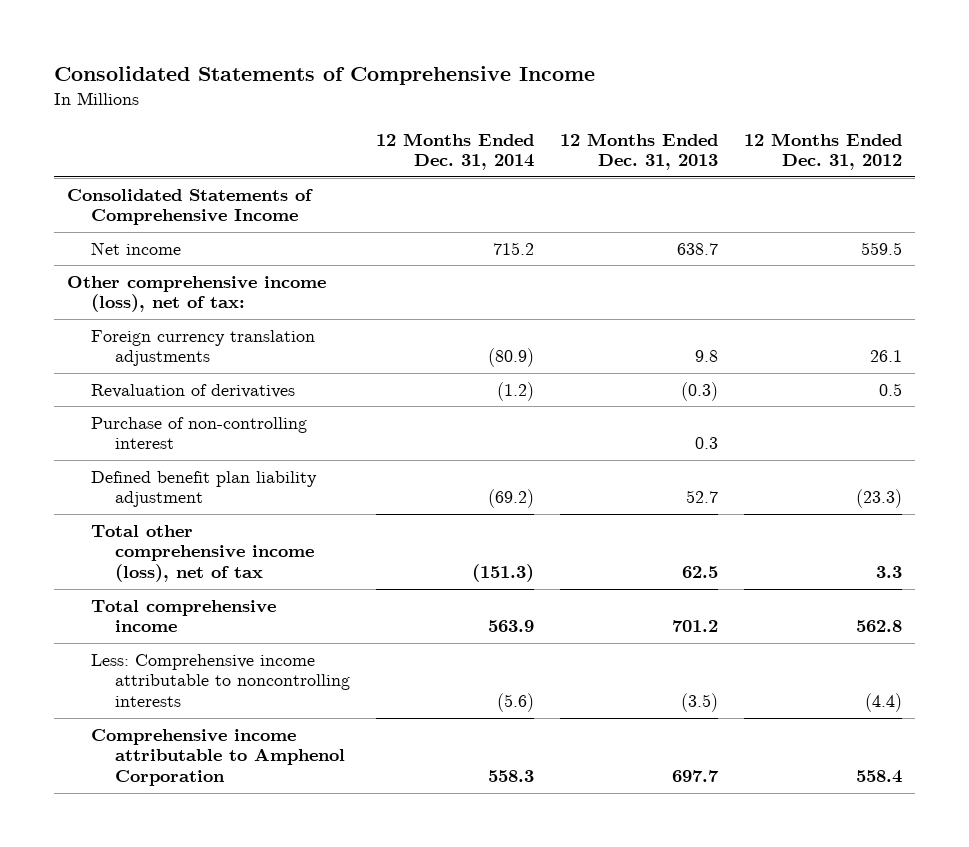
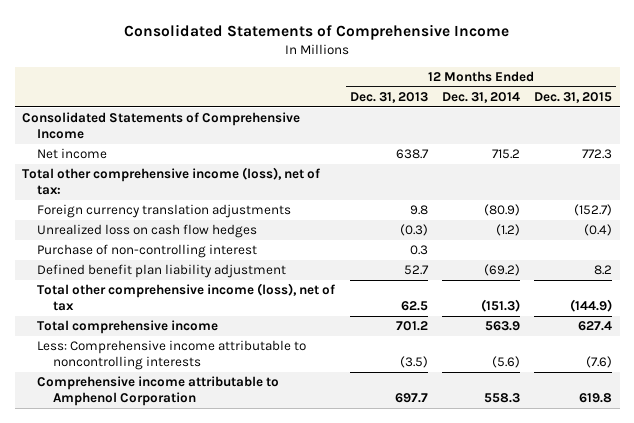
[743,132,902,171] 12 Months Ended Dec. 31, 2012 -> none
none -> [534,91,613,103] Dec. 31, 2015
[66,275,326,313] Other comprehensive income (loss), net of tax: -> [22,167,321,195] Total other comprehensive income (loss), net of tax:
[91,383,296,398] Revaluation of derivatives -> [37,224,258,239] Unrealized loss on cash flow hedges

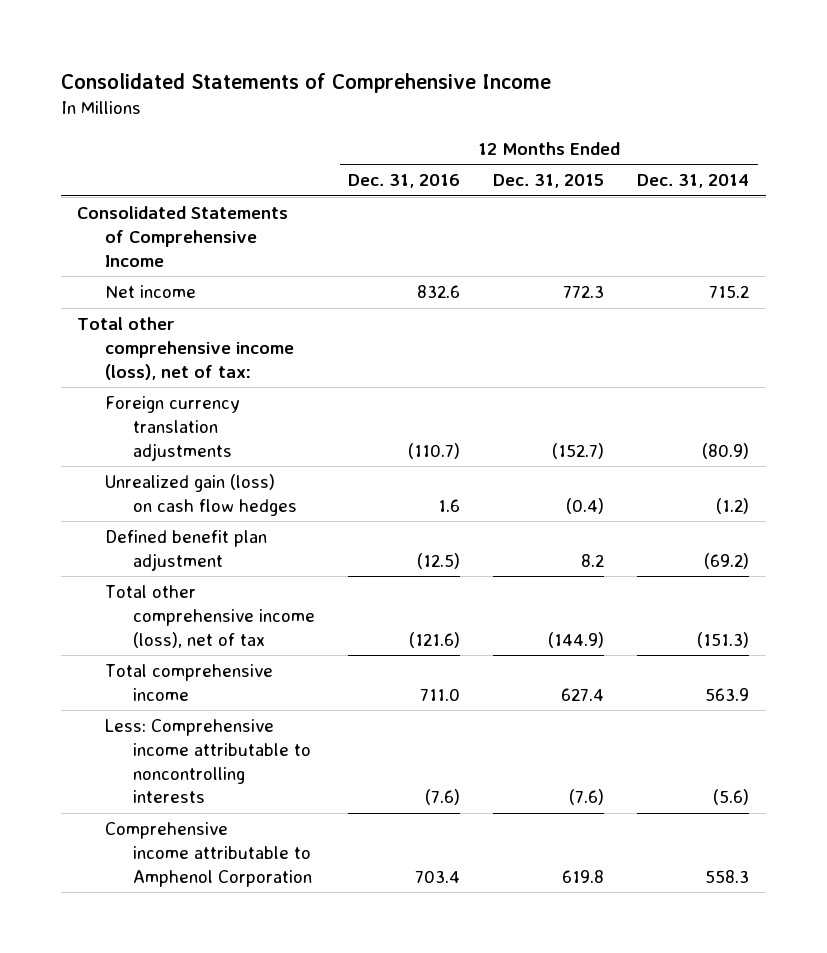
[349,91,428,103] Dec. 31, 2013 -> none
none -> [348,174,461,189] Dec. 31, 2016
[37,244,258,259] Purchase of non-controlling interest -> none
[37,224,258,239] Unrealized loss on cash flow hedges -> [105,473,298,516] Unrealized gain (loss) on cash flow hedges
[37,264,287,279] Defined benefit plan liability adjustment -> [105,529,268,571] Defined benefit plan adjustment

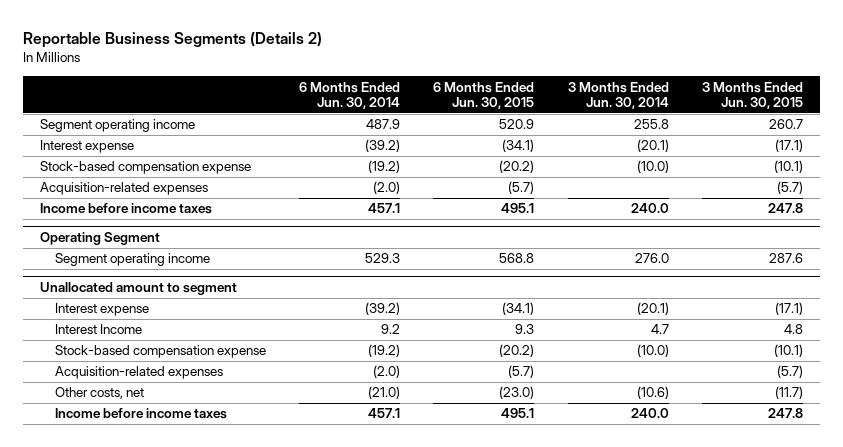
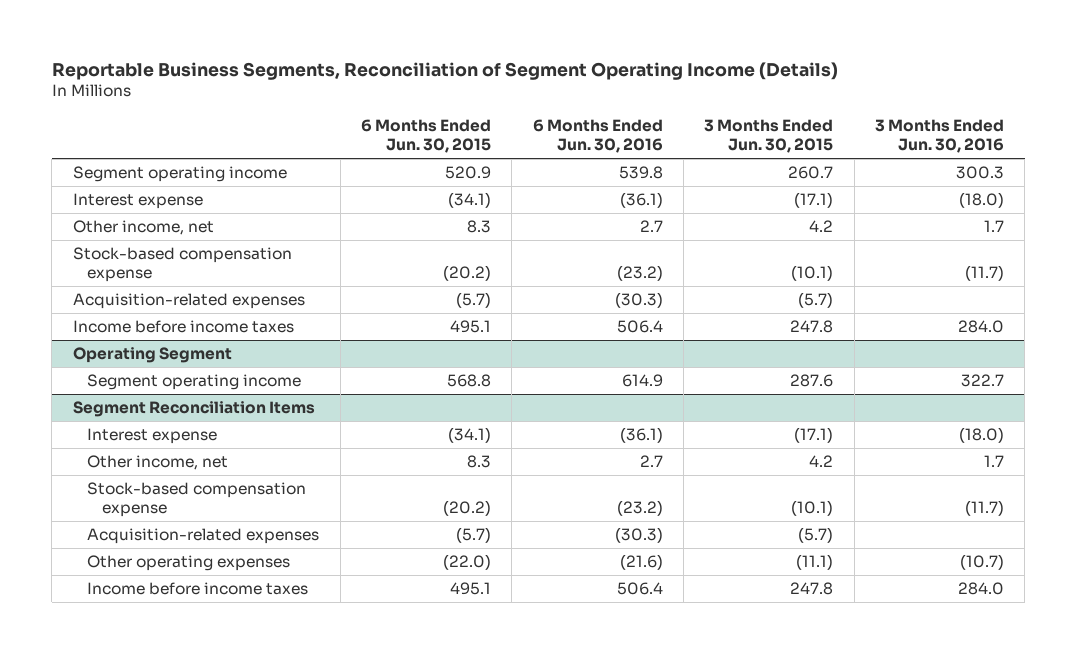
[22,32,322,49] Reportable Business Segments (Details 2) -> [51,61,838,80] Reportable Business Segments, Reconciliation of Segment Operating Income (Details)
[298,81,400,110] 6 Months Ended Jun. 30, 2014 -> none
[567,81,669,110] 3 Months Ended Jun. 30, 2014 -> none
none -> [532,119,663,154] 6 Months Ended Jun. 30, 2016
none -> [875,119,1005,154] 3 Months Ended Jun. 30, 2016
none -> [72,220,214,236] Other income, net
[39,282,237,296] Unallocated amount to segment -> [72,401,315,418] Segment Reconciliation Items
[54,324,142,335] Interest Income -> none
none -> [87,455,229,471] Other income, net
[54,387,144,400] Other costs, net -> [87,555,291,572] Other operating expenses
[499,386,535,400] (23.0) -> [442,554,491,571] (22.0)
[775,386,804,400] (11.7) -> [796,554,834,571] (11.1)

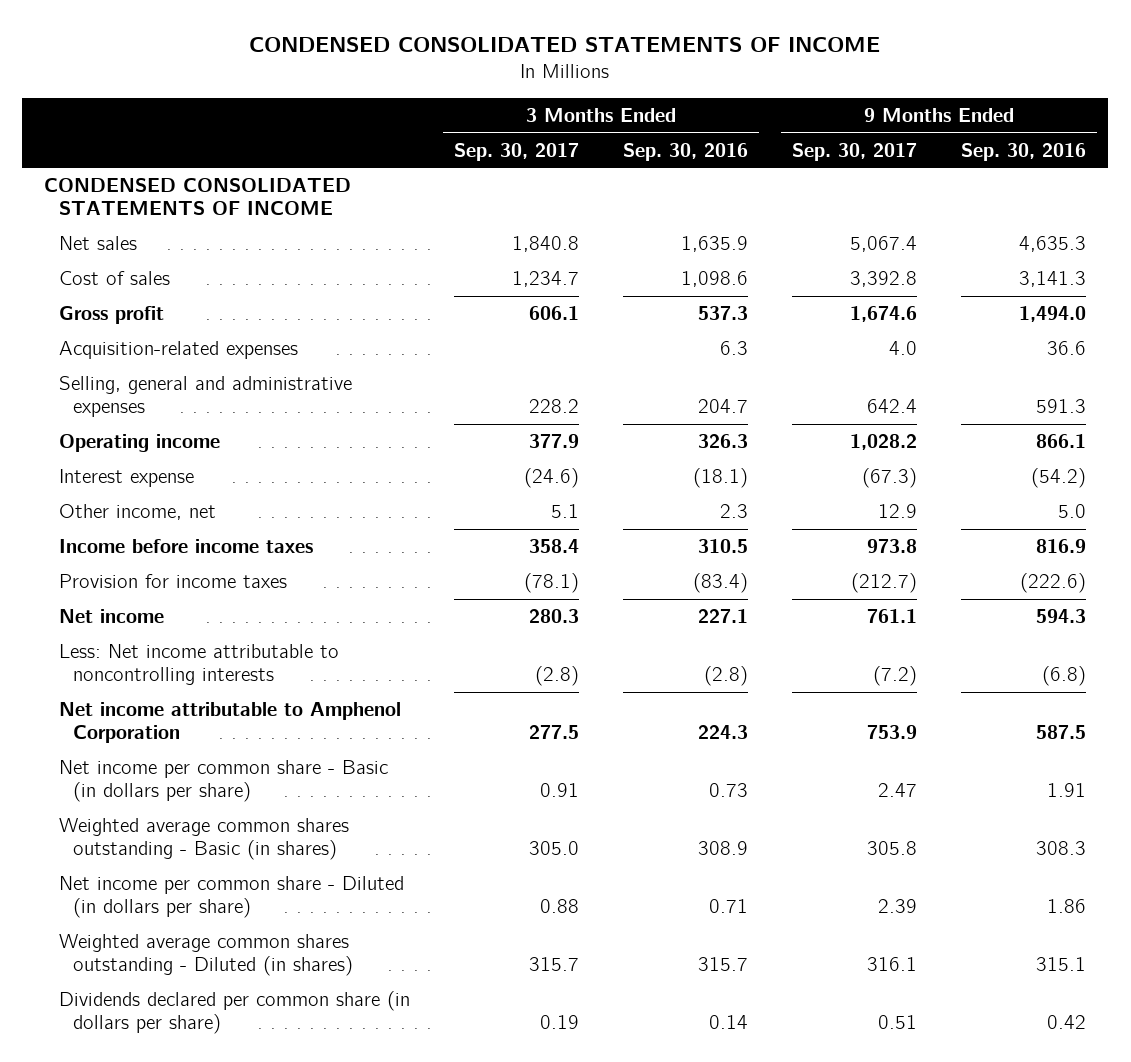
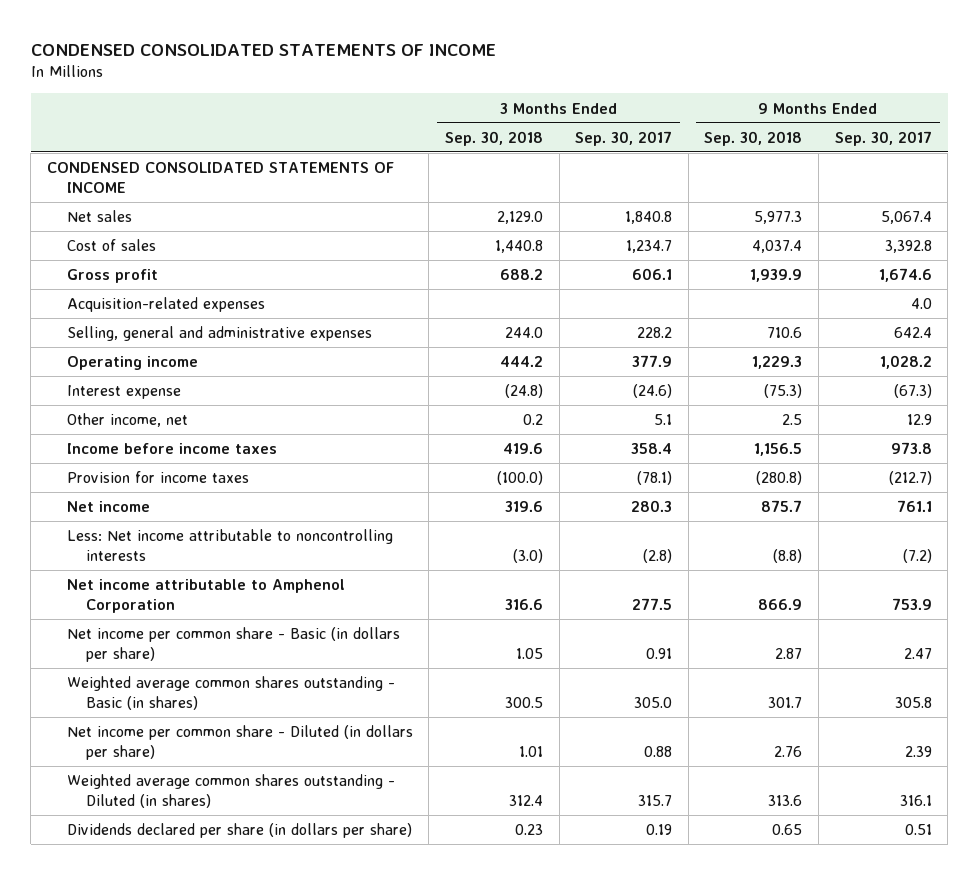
[622,142,748,161] Sep. 30, 2016 -> none
[961,142,1087,161] Sep. 30, 2016 -> none
none -> [444,130,543,146] Sep. 30, 2018
none -> [704,130,803,146] Sep. 30, 2018
[58,991,410,1035] Dividends declared per common share (in dollars per share) -> [66,823,412,839] Dividends declared per share (in dollars per share)

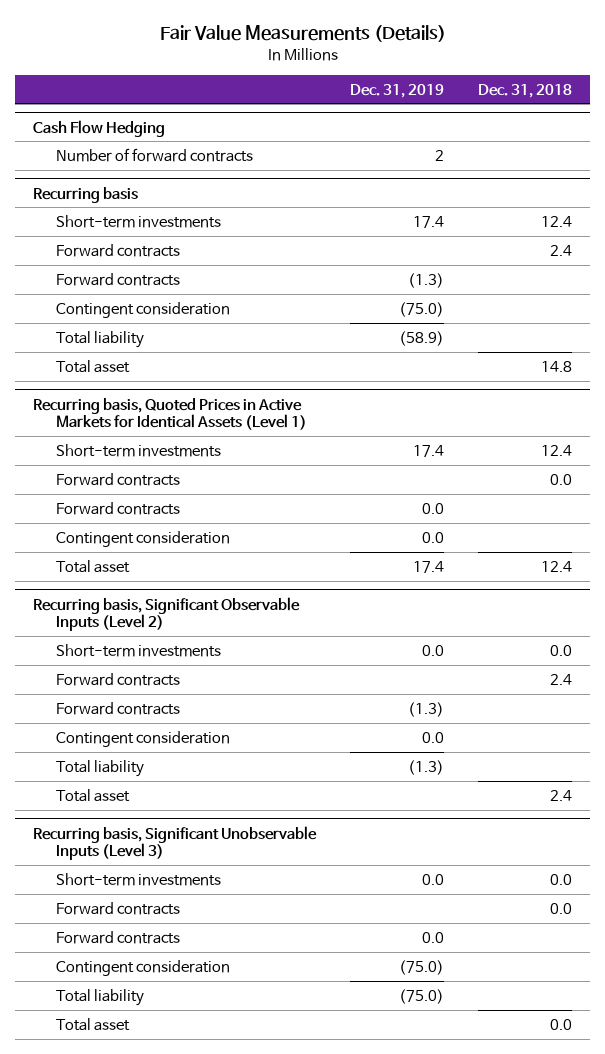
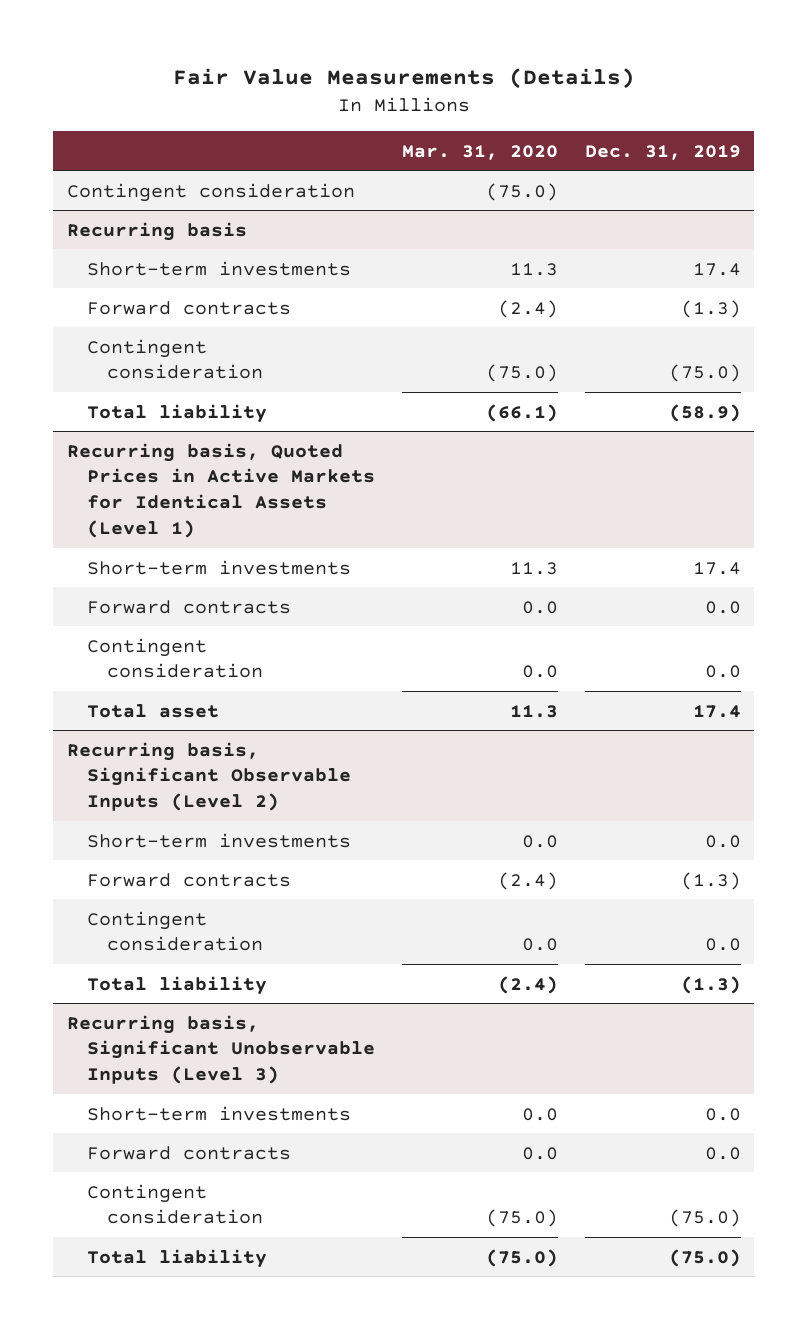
[478,83,573,98] Dec. 31, 2018 -> none
none -> [402,144,559,160] Mar. 31, 2020
[32,119,165,137] Cash Flow Hedging -> none
[56,147,254,162] Number of forward contracts -> none
none -> [66,182,355,202] Contingent consideration
[56,243,181,257] Forward contracts -> none
[56,359,131,373] Total asset -> none
[56,472,181,486] Forward contracts -> none
[56,672,181,686] Forward contracts -> none
[56,788,131,802] Total asset -> none
[56,901,181,915] Forward contracts -> none
[56,1017,131,1031] Total asset -> none

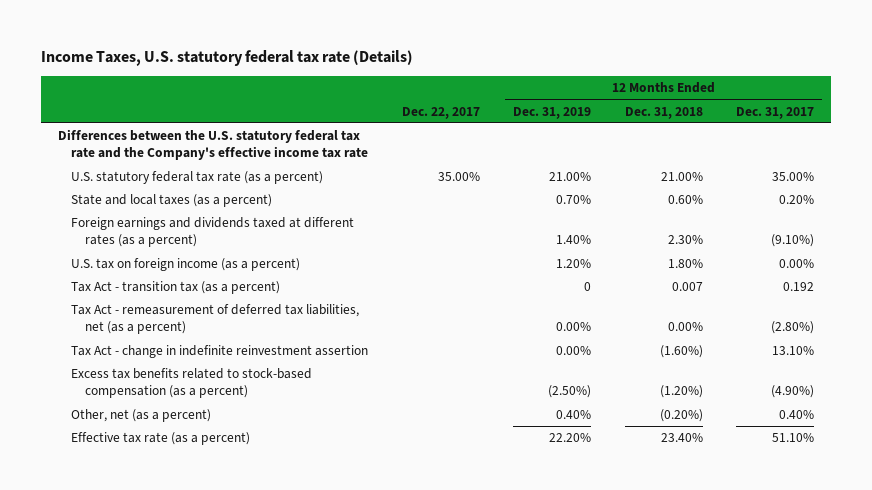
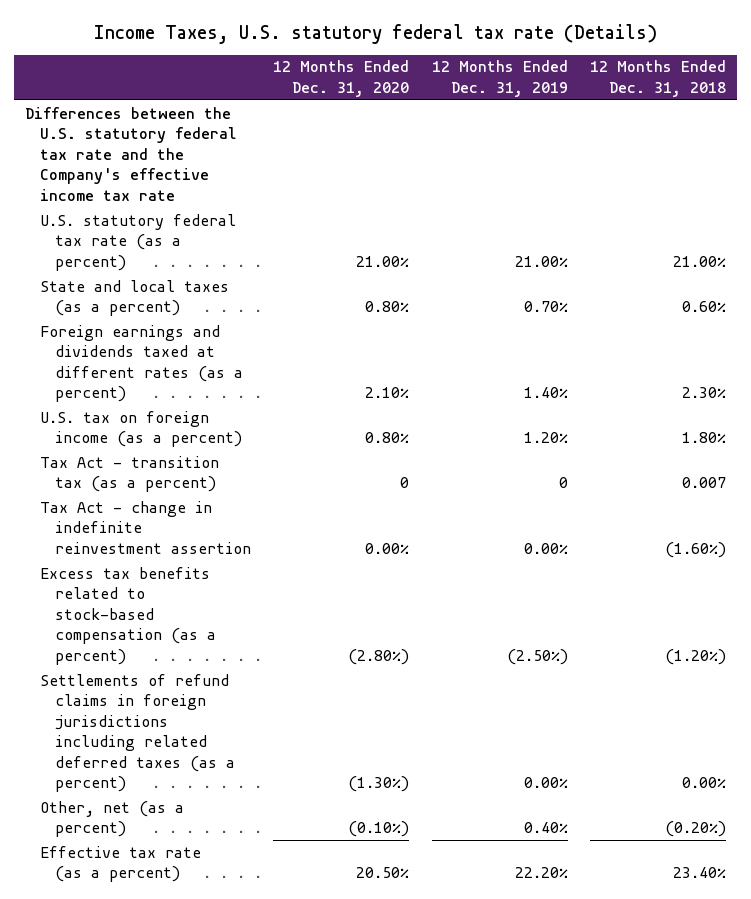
[401,106,480,119] Dec. 22, 2017 -> none
[735,106,814,119] Dec. 31, 2017 -> none
none -> [273,60,410,97] 12 Months Ended Dec. 31, 2020
[71,304,360,335] Tax Act - remeasurement of deferred tax liabilities, net (as a percent) -> none
none -> [40,673,235,793] Settlements of refund claims in foreign jurisdictions including related deferred taxes (as a percent)

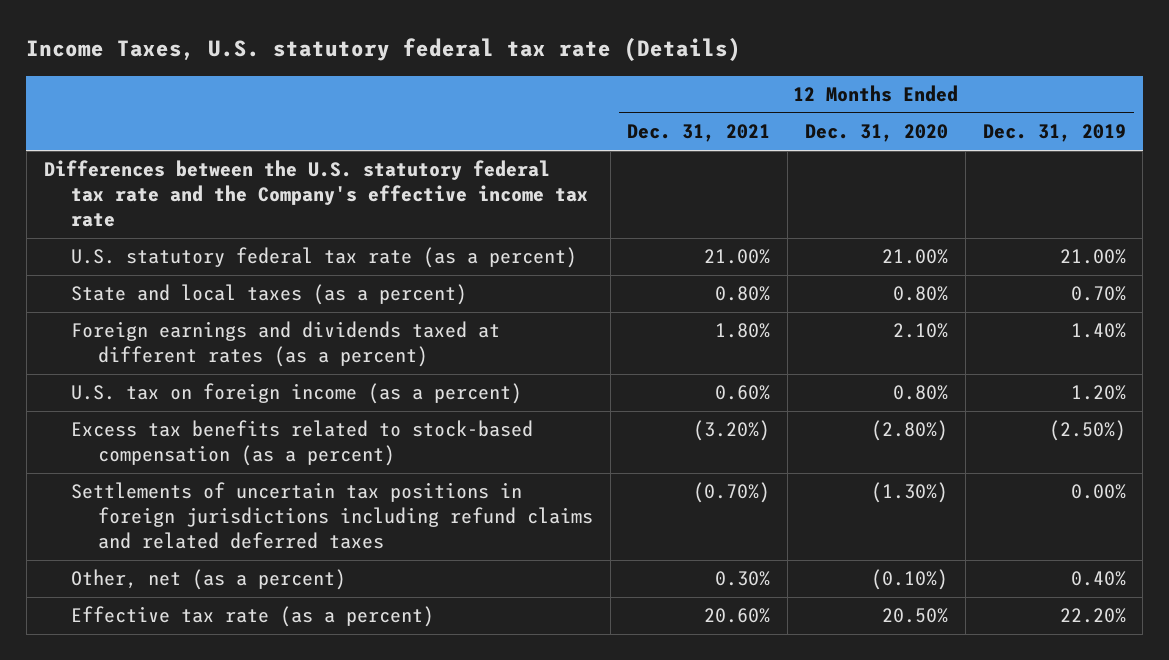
[589,60,726,97] 12 Months Ended Dec. 31, 2018 -> none
none -> [627,124,771,143] Dec. 31, 2021
[40,455,220,493] Tax Act - transition tax (as a percent) -> none
[40,500,251,554] Tax Act - change in indefinite reinvestment assertion -> none
[40,673,235,793] Settlements of refund claims in foreign jurisdictions including related deferred taxes (as a percent) -> [70,482,593,550] Settlements of uncertain tax positions in foreign jurisdictions including refund claims and related deferred taxes

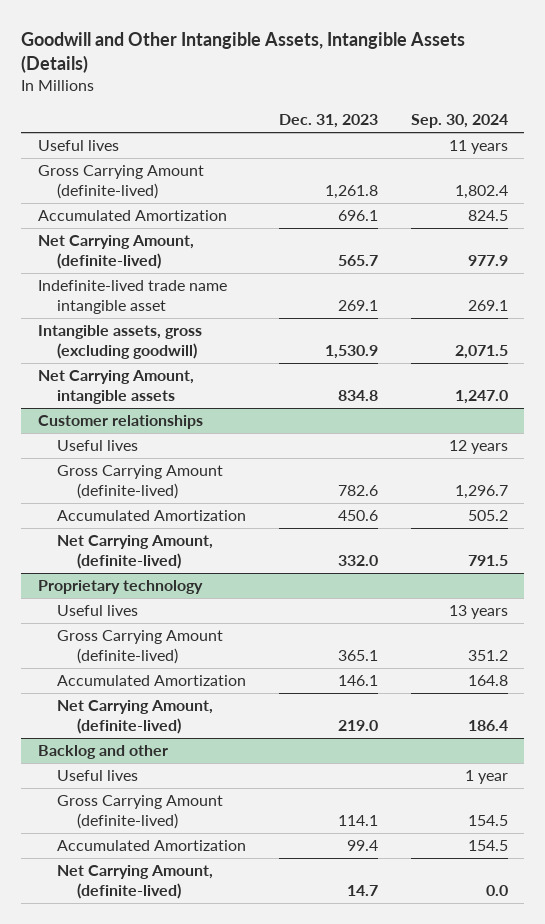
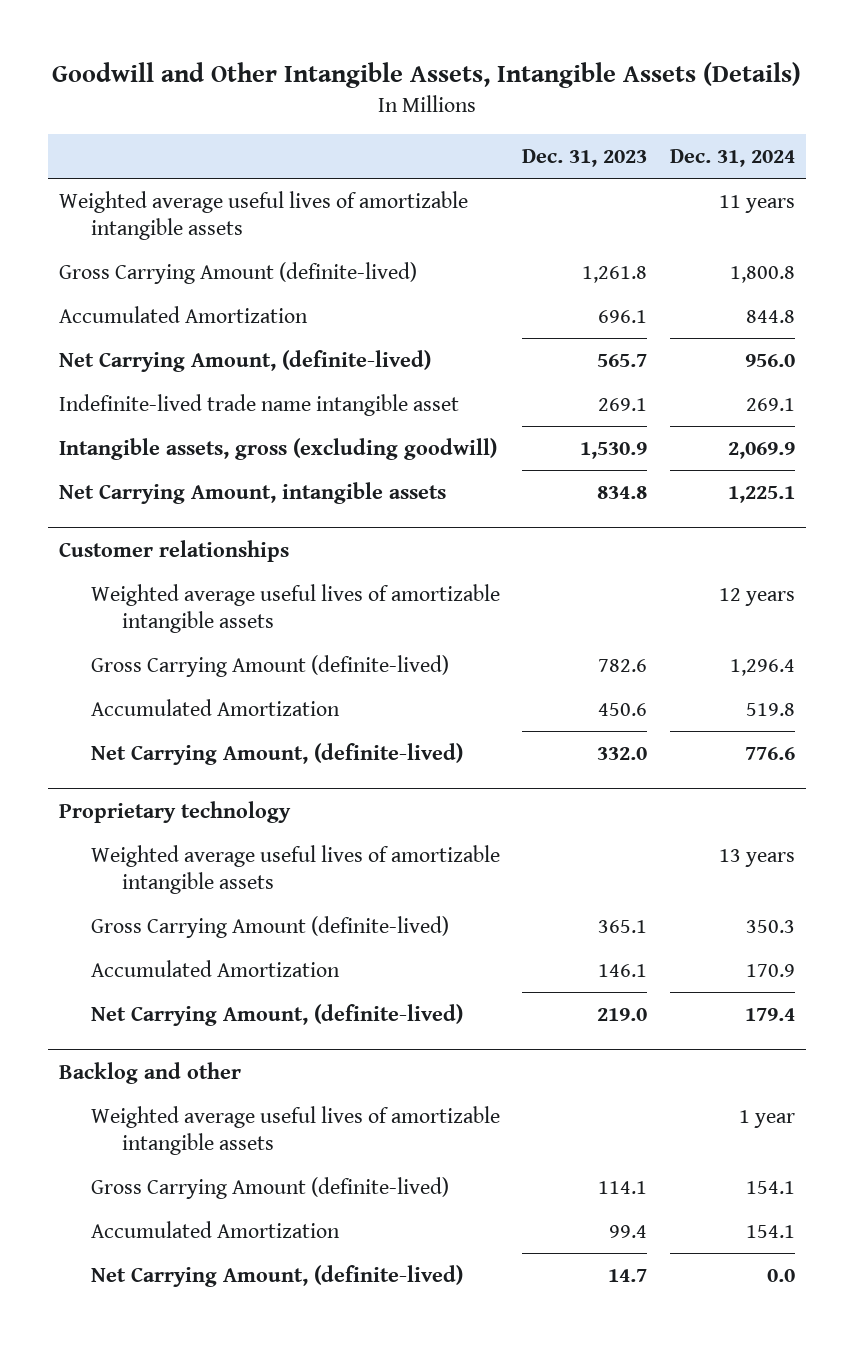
[410,114,508,129] Sep. 30, 2024 -> none
none -> [669,148,795,167] Dec. 31, 2024
[37,140,119,152] Useful lives -> [59,190,469,241] Weighted average useful lives of amortizable intangible assets
[57,440,139,452] Useful lives -> [90,583,500,634] Weighted average useful lives of amortizable intangible assets
[57,605,139,617] Useful lives -> [90,844,500,895] Weighted average useful lives of amortizable intangible assets
[57,770,139,782] Useful lives -> [90,1105,500,1156] Weighted average useful lives of amortizable intangible assets

